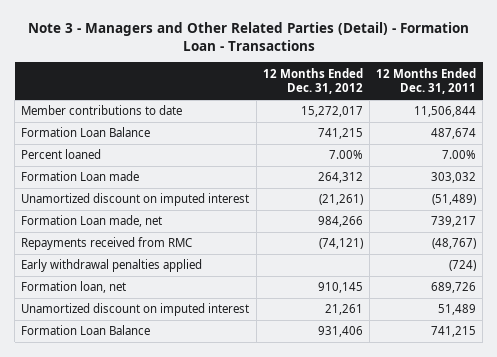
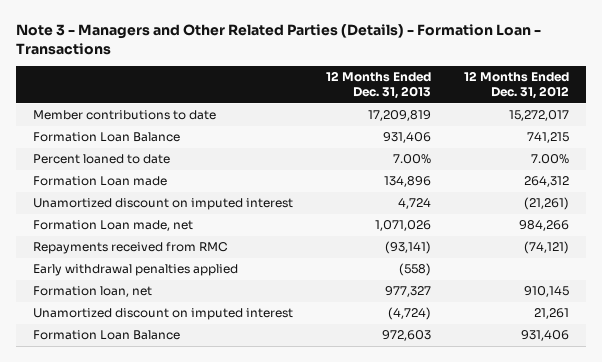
[27,21,469,51] Note 3 - Managers and Other Related Parties (Detail) - Formation Loan - Transactions -> [15,23,541,55] Note 3 - Managers and Other Related Parties (Details) - Formation Loan - Transactions
[375,67,476,95] 12 Months Ended Dec. 31, 2011 -> none
none -> [326,71,432,100] 12 Months Ended Dec. 31, 2013
[21,149,102,160] Percent loaned -> [32,154,170,165] Percent loaned to date

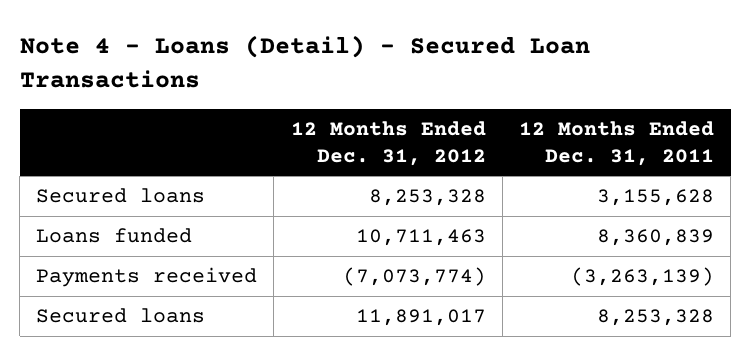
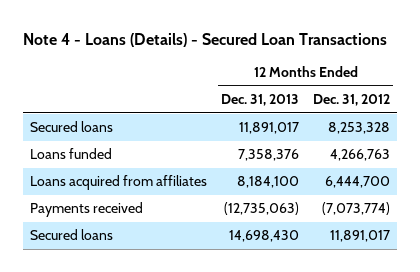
[19,35,590,89] Note 4 - Loans (Detail) - Secured Loan Transactions -> [23,32,388,47] Note 4 - Loans (Details) - Secured Loan Transactions
[519,121,715,166] 12 Months Ended Dec. 31, 2011 -> none
none -> [221,93,300,106] Dec. 31, 2013
[355,229,486,247] 10,711,463 -> [330,149,391,162] 4,266,763
none -> [30,175,208,191] Loans acquired from affiliates

